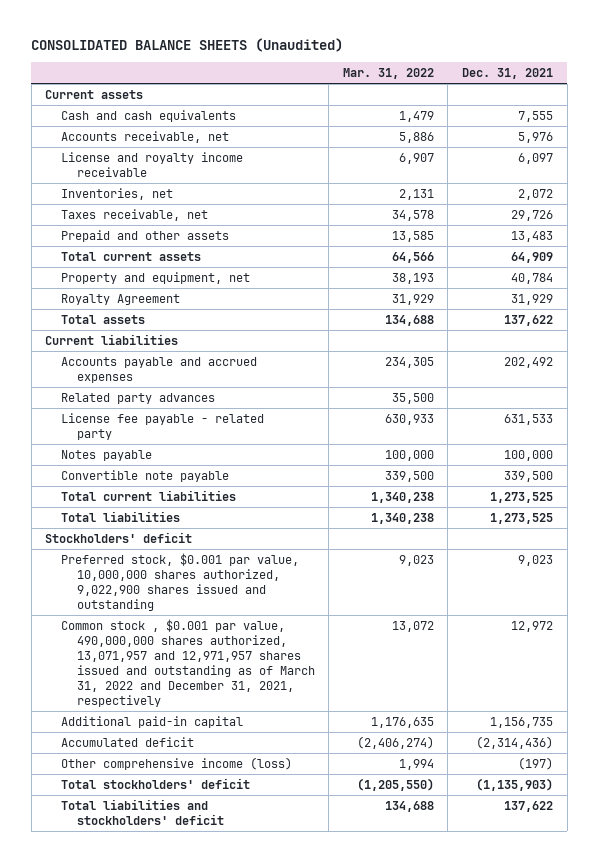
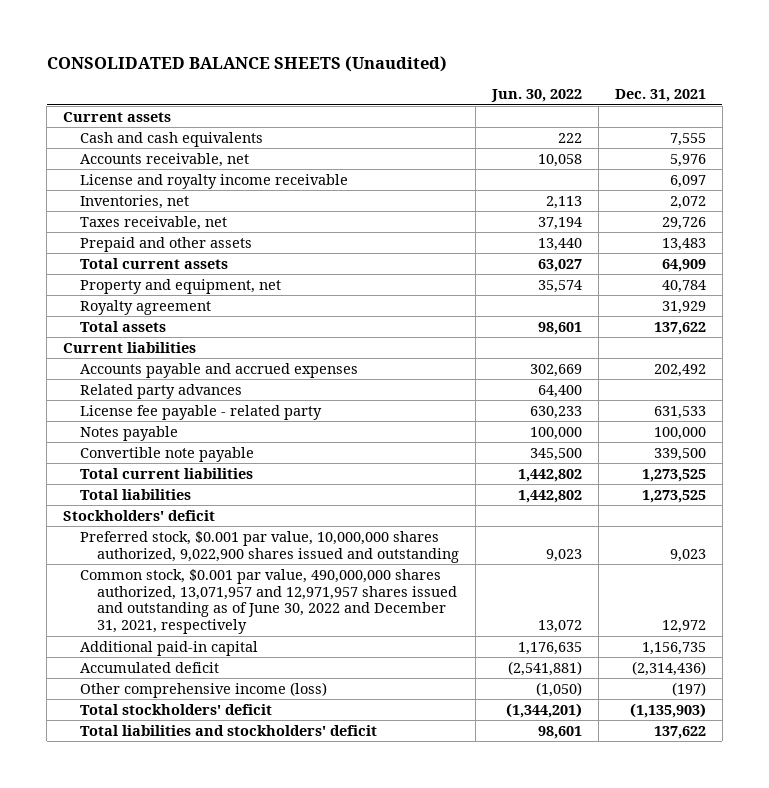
[342,68,434,80] Mar. 31, 2022 -> none
none -> [490,89,582,103] Jun. 30, 2022
[60,293,180,305] Royalty Agreement -> [79,299,211,315] Royalty agreement
[60,618,315,707] Common stock , $0.001 par value, 490,000,000 shares authorized, 13,071,957 and 12,971,957 shares issued and outstanding as of March 31, 2022 and December 31, 2021, respectively -> [79,568,457,635] Common stock, $0.001 par value, 490,000,000 shares authorized, 13,071,957 and 12,971,957 shares issued and outstanding as of June 30, 2022 and December 31, 2021, respectively

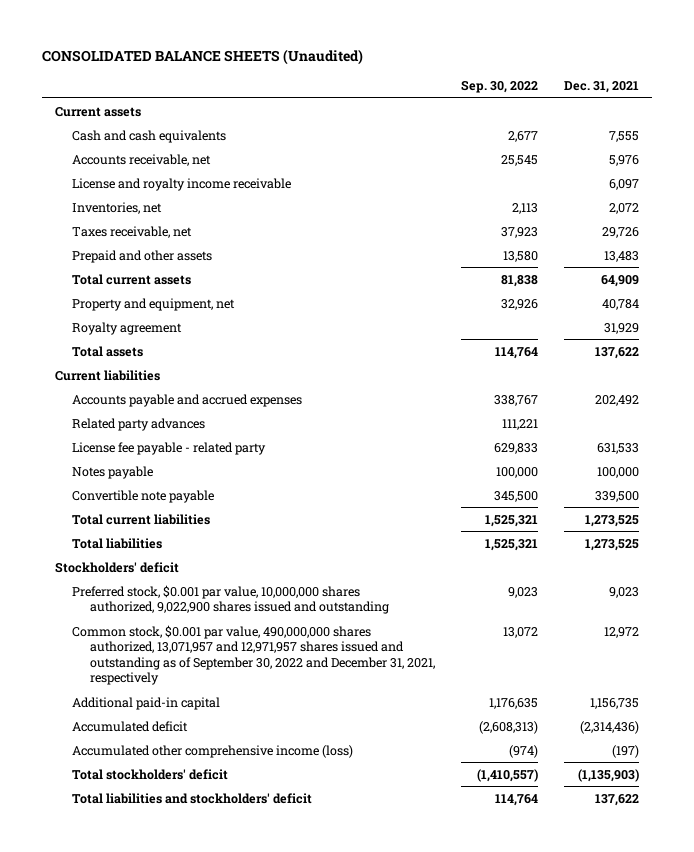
[490,89,582,103] Jun. 30, 2022 -> none
none -> [461,80,539,94] Sep. 30, 2022
[79,568,457,635] Common stock, $0.001 par value, 490,000,000 shares authorized, 13,071,957 and 12,971,957 shares issued and outstanding as of June 30, 2022 and December 31, 2021, respectively -> [72,624,436,685] Common stock, $0.001 par value, 490,000,000 shares authorized, 13,071,957 and 12,971,957 shares issued and outstanding as of September 30, 2022 and December 31, 2021, respectively
[79,681,327,698] Other comprehensive income (loss) -> [72,744,354,758] Accumulated other comprehensive income (loss)

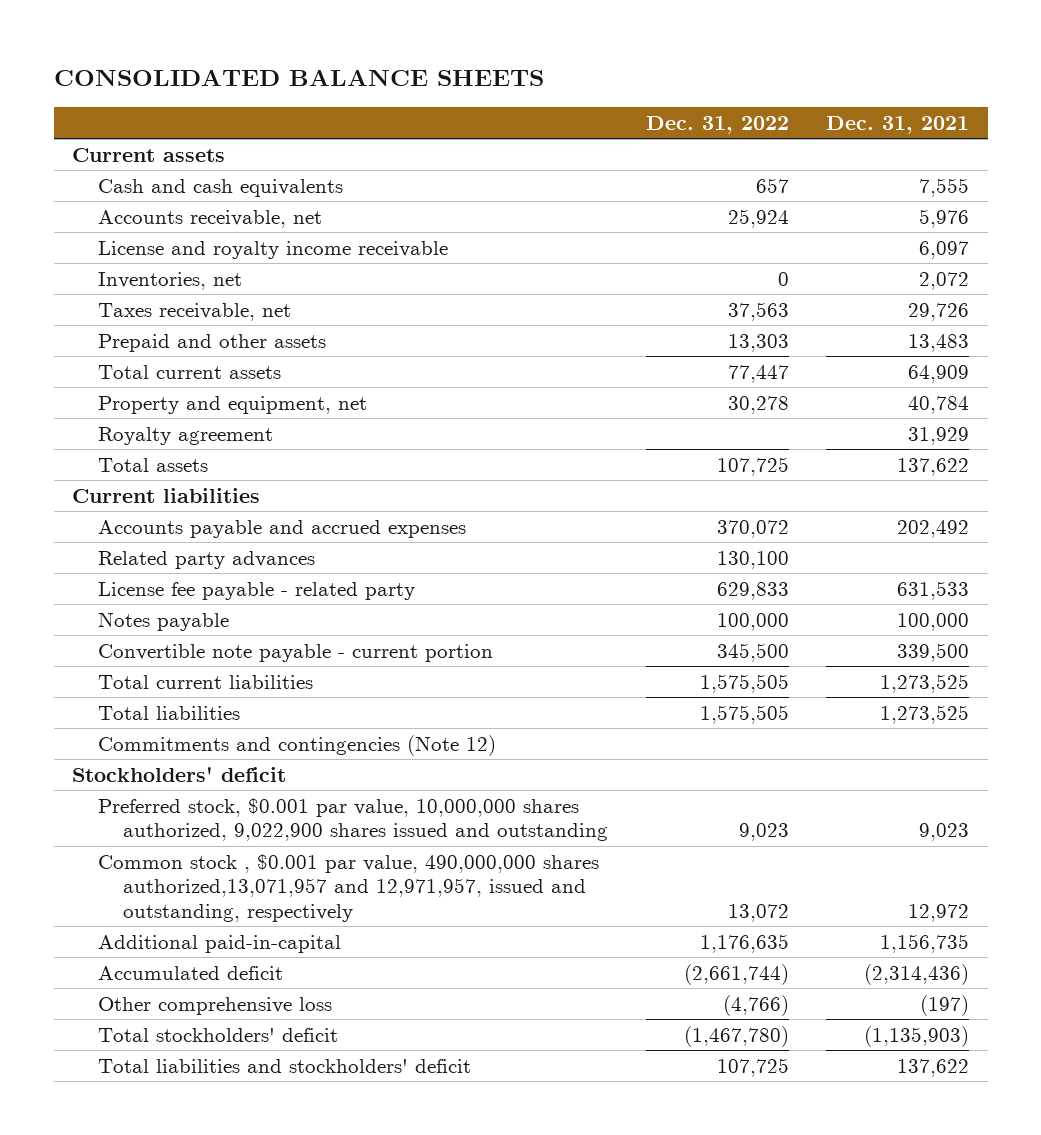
[41,49,363,66] CONSOLIDATED BALANCE SHEETS (Unaudited) -> [53,69,544,87] CONSOLIDATED BALANCE SHEETS
[461,80,539,94] Sep. 30, 2022 -> none
none -> [645,116,789,135] Dec. 31, 2022
[72,489,215,503] Convertible note payable -> [97,643,493,662] Convertible note payable - current portion
none -> [97,734,496,756] Commitments and contingencies (Note 12)
[72,624,436,685] Common stock, $0.001 par value, 490,000,000 shares authorized, 13,071,957 and 12,971,957 shares issued and outstanding as of September 30, 2022 and December 31, 2021, respectively -> [97,853,599,923] Common stock , $0.001 par value, 490,000,000 shares authorized,13,071,957 and 12,971,957, issued and outstanding, respectively
[72,696,221,710] Additional paid-in capital -> [97,934,341,953] Additional paid-in-capital
[72,744,354,758] Accumulated other comprehensive income (loss) -> [97,996,332,1015] Other comprehensive loss

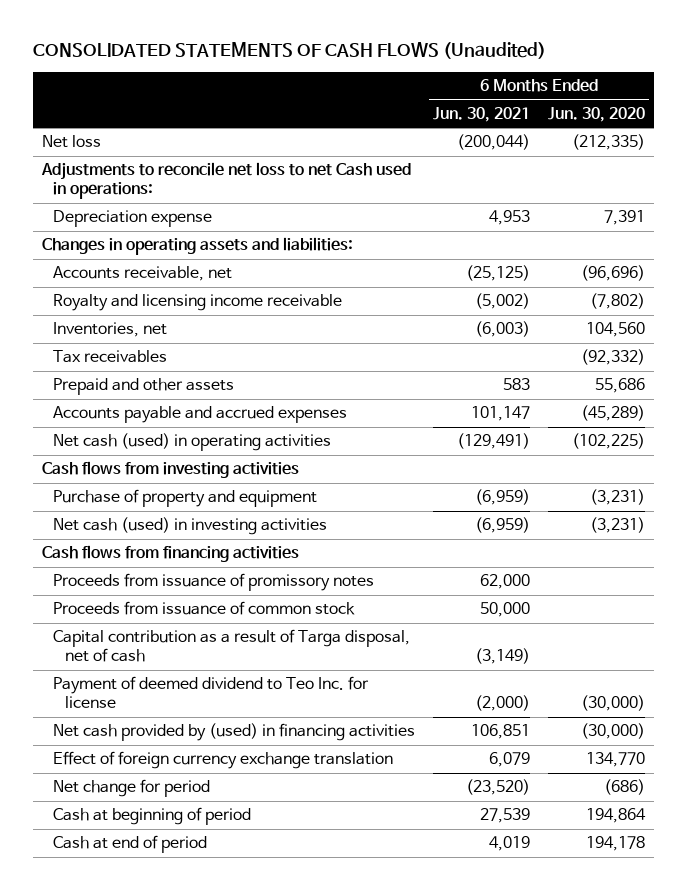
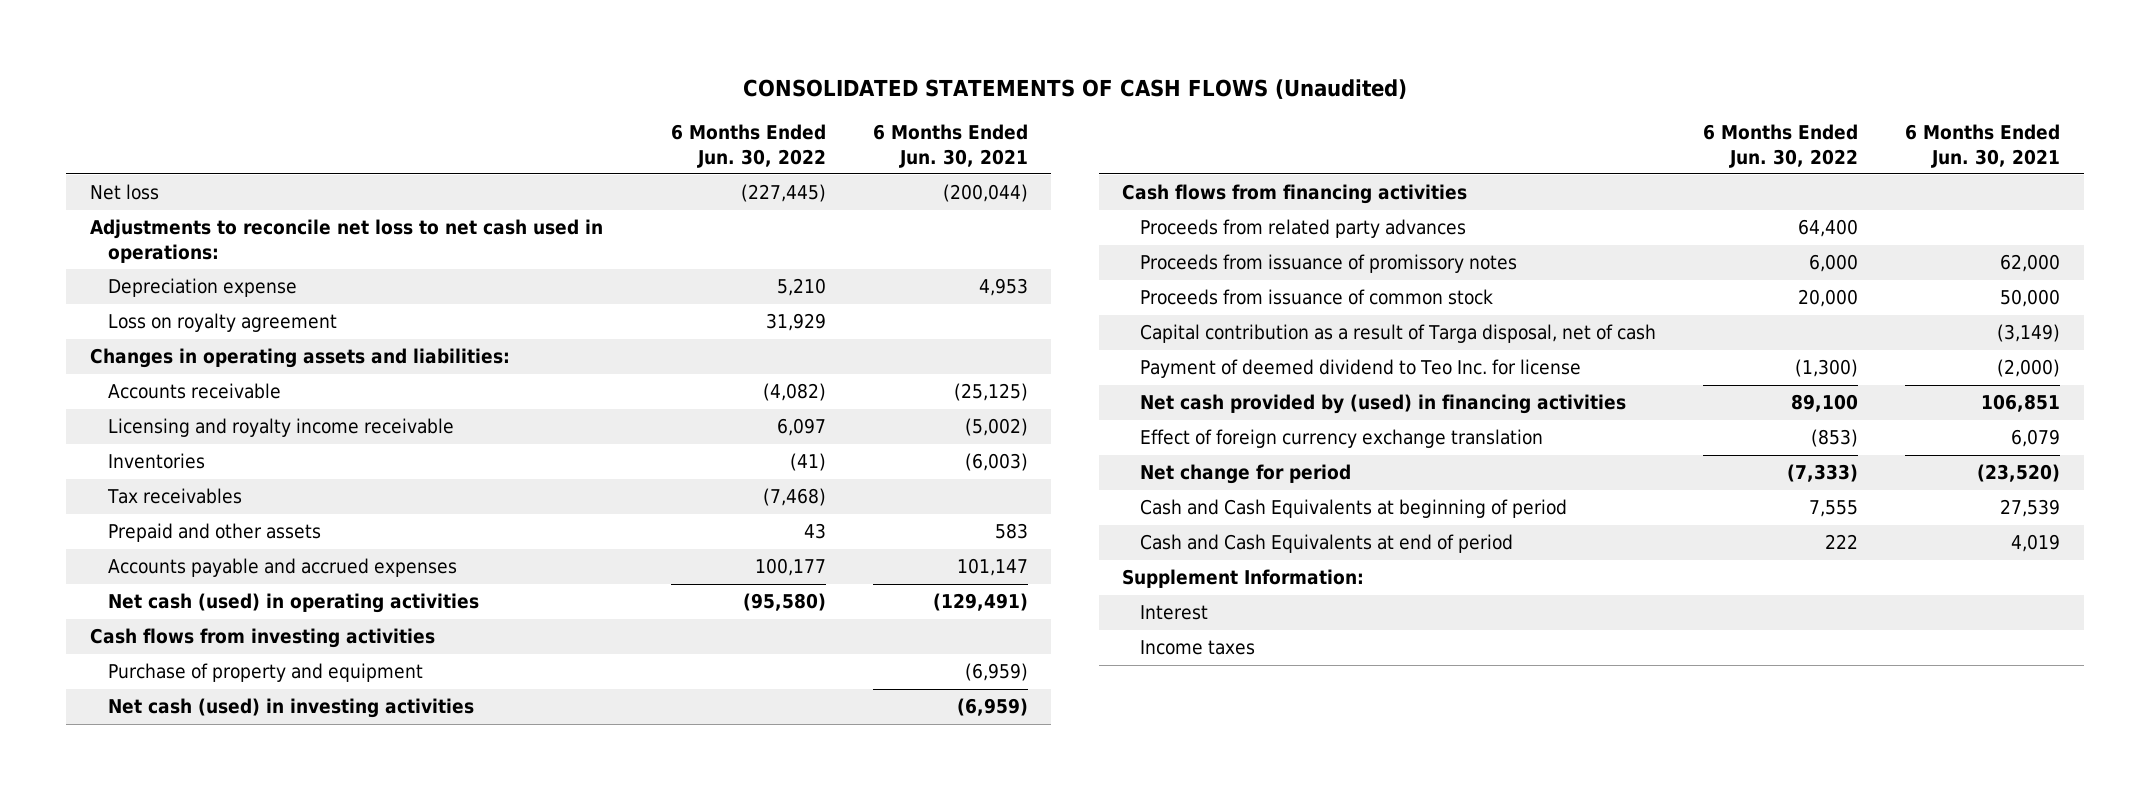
[547,106,645,122] Jun. 30, 2020 -> none
none -> [670,124,826,168] 6 Months Ended Jun. 30, 2022
[40,162,411,200] Adjustments to reconcile net loss to net Cash used in operations: -> [89,219,603,263] Adjustments to reconcile net loss to net cash used in operations:
none -> [107,313,337,333] Loss on royalty agreement
[53,266,233,282] Accounts receivable, net -> [107,383,281,400] Accounts receivable
[53,294,343,312] Royalty and licensing income receivable -> [107,418,454,438] Licensing and royalty income receivable
[53,322,168,338] Inventories, net -> [107,453,205,470] Inventories
none -> [1140,219,1467,239] Proceeds from related party advances
[53,807,252,826] Cash at beginning of period -> [1140,499,1568,519] Cash and Cash Equivalents at beginning of period
[53,835,208,854] Cash at end of period -> [1140,534,1514,554] Cash and Cash Equivalents at end of period
none -> [1122,569,1365,589] Supplement Information:
none -> [1140,605,1209,621] Interest
none -> [1140,640,1256,656] Income taxes

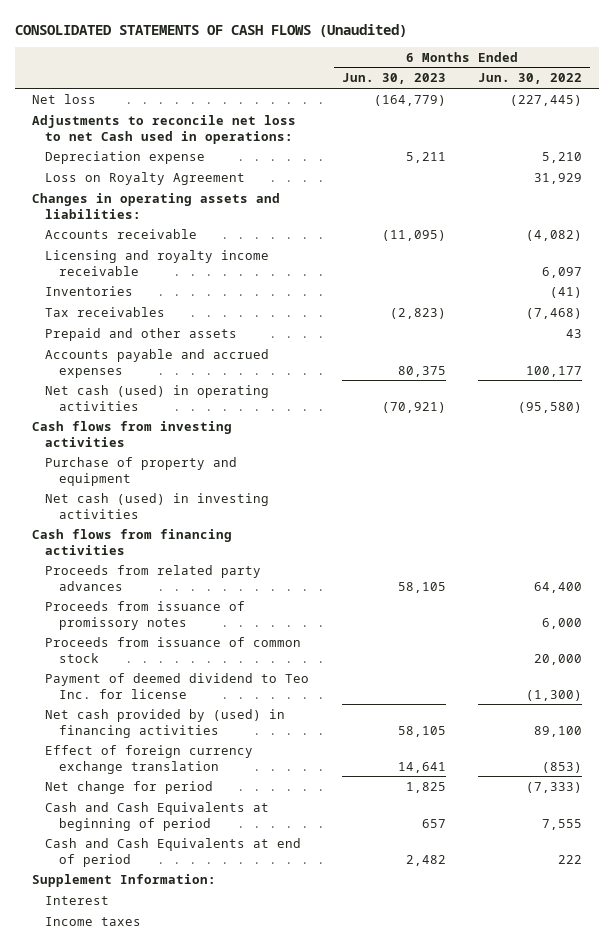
[872,124,1028,168] 6 Months Ended Jun. 30, 2021 -> none
none -> [341,73,446,85] Jun. 30, 2023
[89,219,603,263] Adjustments to reconcile net loss to net cash used in operations: -> [31,114,296,144] Adjustments to reconcile net loss to net Cash used in operations:
[107,313,337,333] Loss on royalty agreement -> [45,171,246,185] Loss on Royalty Agreement
[1140,324,1657,344] Capital contribution as a result of Targa disposal, net of cash -> none

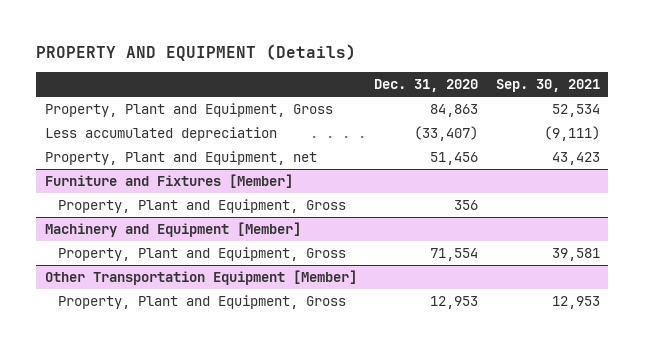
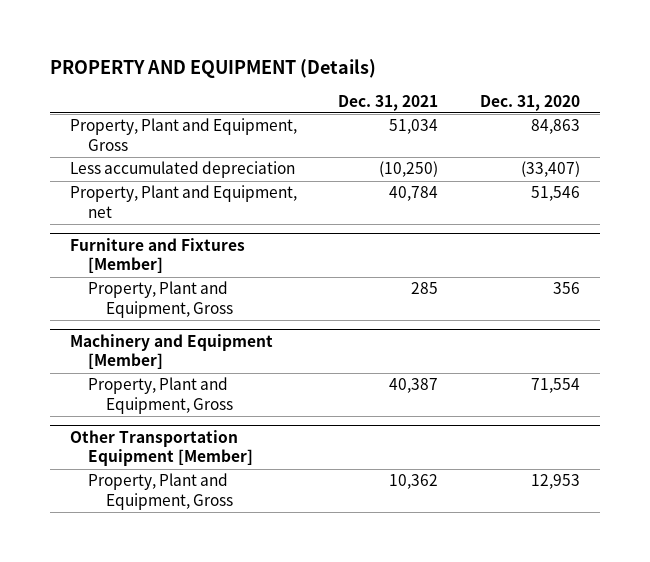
[495,79,600,93] Sep. 30, 2021 -> none
none -> [338,94,439,111] Dec. 31, 2021
[430,152,479,166] 51,456 -> [530,186,580,202] 51,546

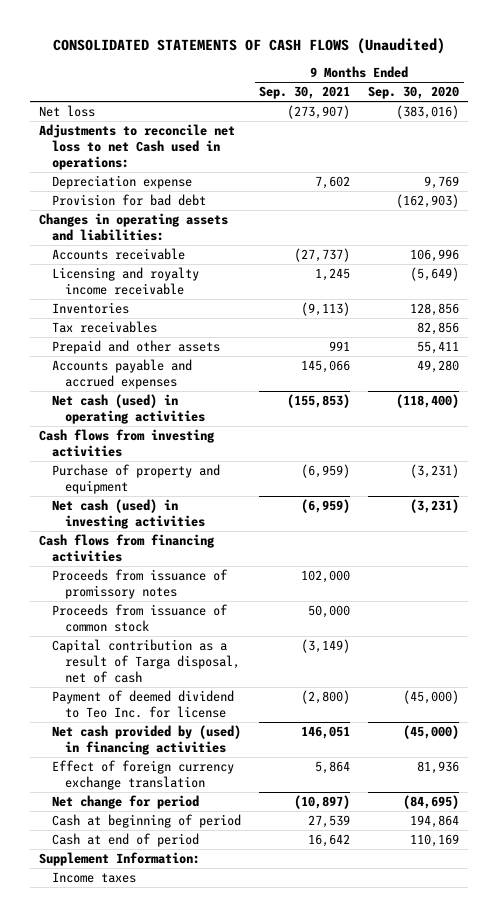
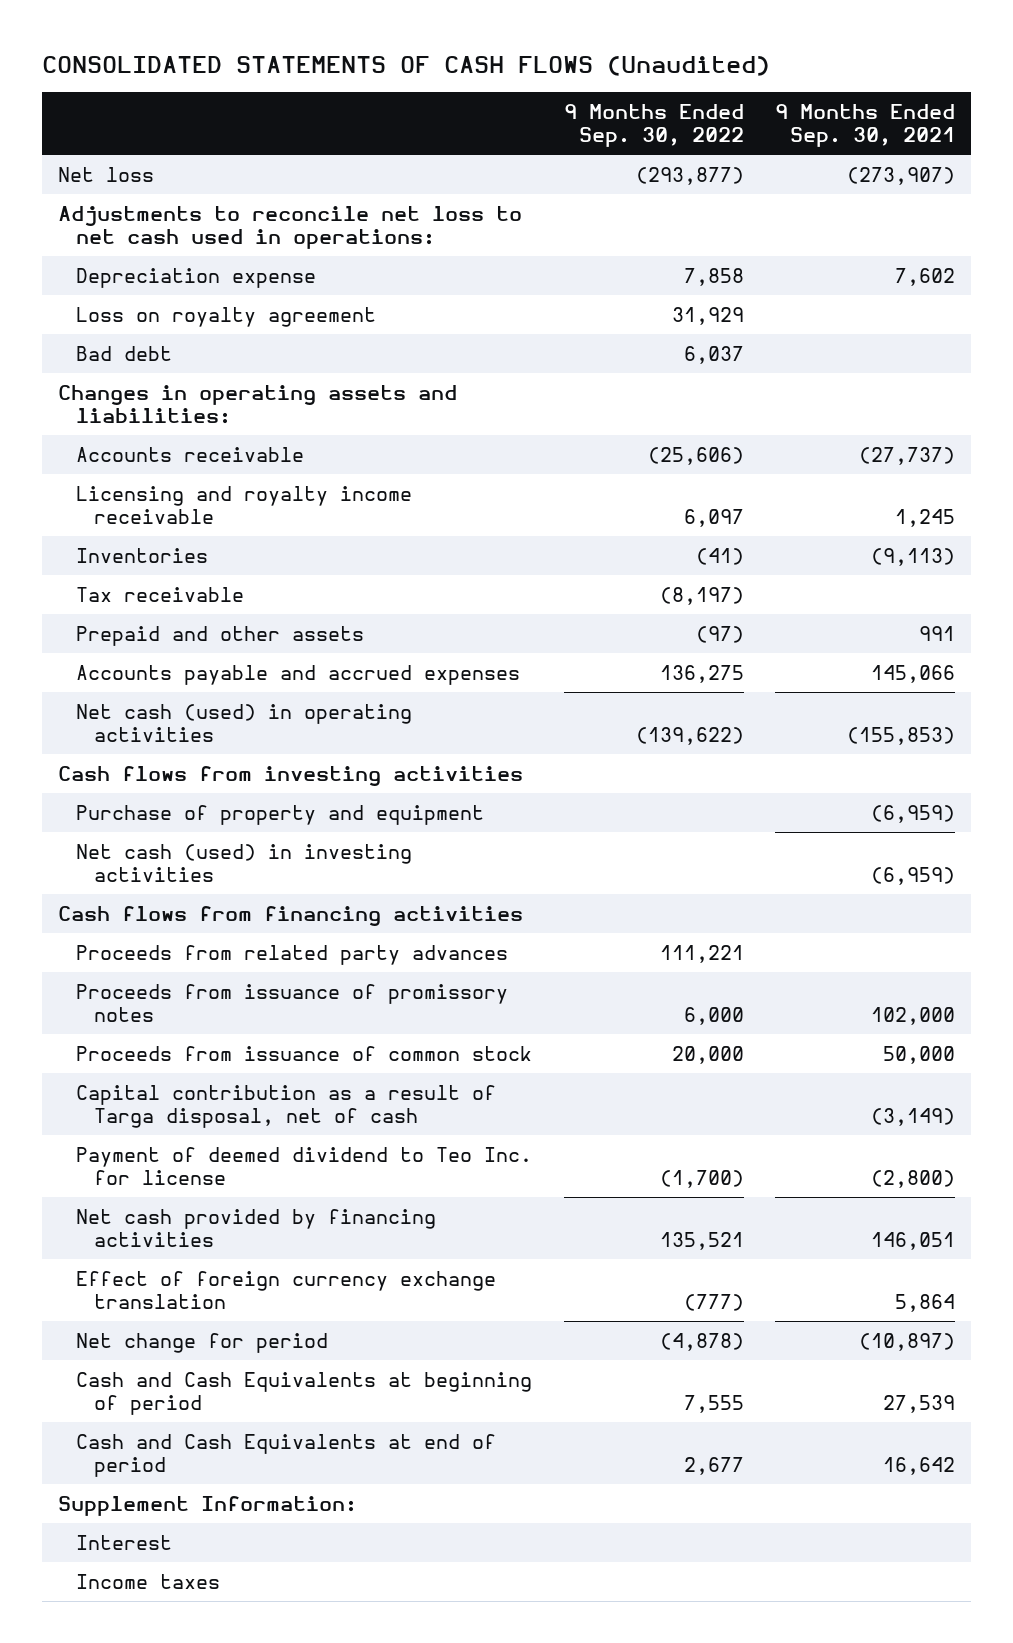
[368,86,460,100] Sep. 30, 2020 -> none
none -> [563,103,744,148] 9 Months Ended Sep. 30, 2022
[39,124,236,170] Adjustments to reconcile net loss to net Cash used in operations: -> [58,205,523,250] Adjustments to reconcile net loss to net cash used in operations:
none -> [76,306,377,327] Loss on royalty agreement
[52,194,207,207] Provision for bad debt -> [76,345,173,361] Bad debt
[52,321,158,334] Tax receivables -> [76,586,245,602] Tax receivable
none -> [76,944,509,965] Proceeds from related party advances
[52,725,242,755] Net cash provided by (used) in financing activities -> [76,1208,437,1248] Net cash provided by financing activities
[52,814,242,829] Cash at beginning of period -> [76,1371,533,1416] Cash and Cash Equivalents at beginning of period
[52,833,200,848] Cash at end of period -> [76,1433,497,1478] Cash and Cash Equivalents at end of period
none -> [76,1534,173,1550] Interest

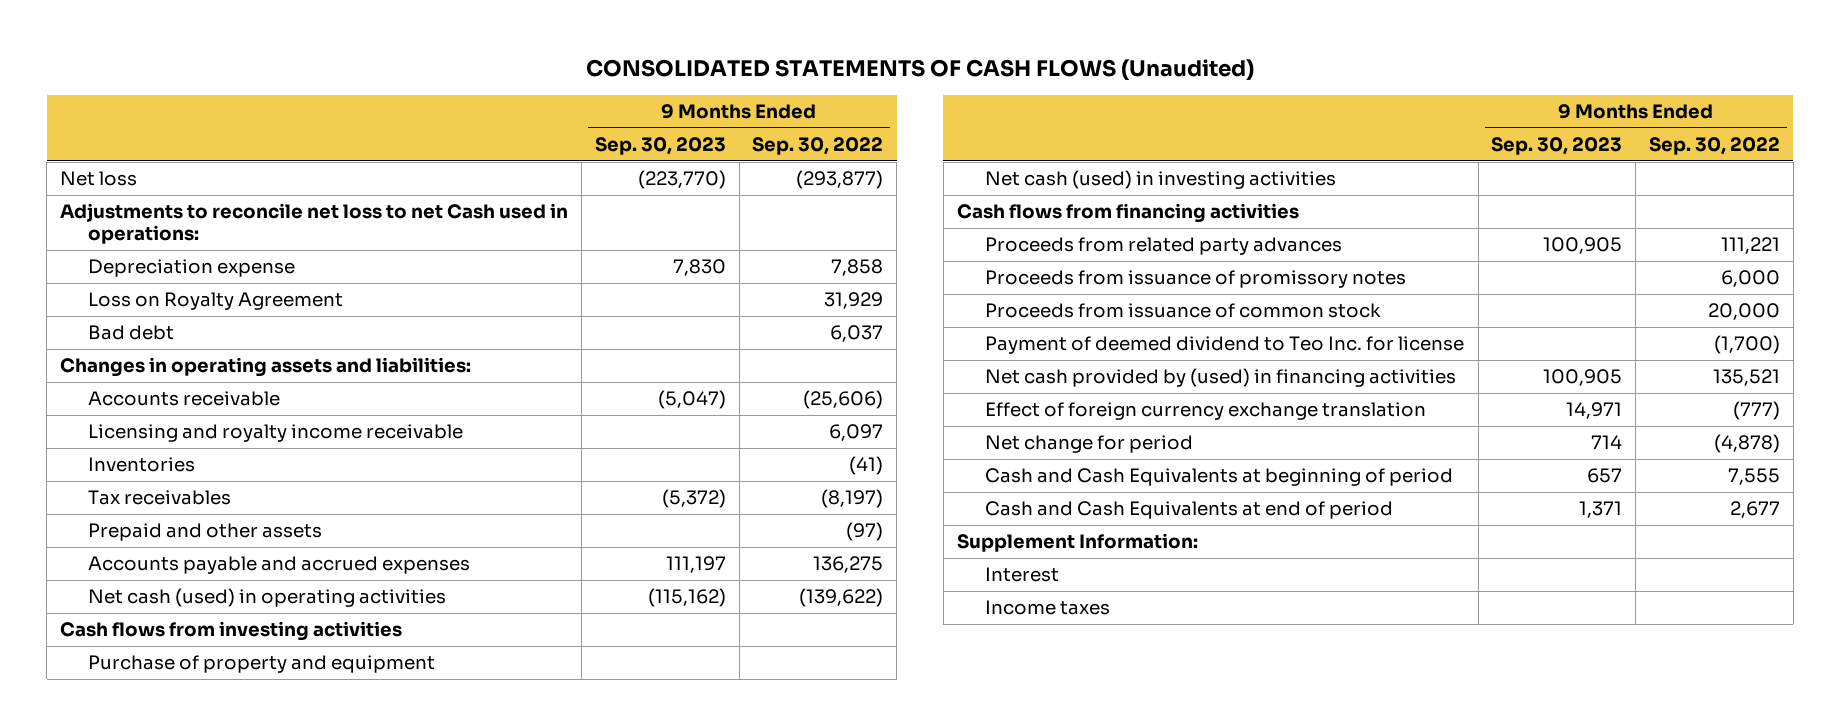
[775,103,956,148] 9 Months Ended Sep. 30, 2021 -> none
none -> [594,137,726,156] Sep. 30, 2023
[58,205,523,250] Adjustments to reconcile net loss to net cash used in operations: -> [60,203,569,245] Adjustments to reconcile net loss to net Cash used in operations:
[76,306,377,327] Loss on royalty agreement -> [88,292,344,311] Loss on Royalty Agreement
[76,586,245,602] Tax receivable -> [88,490,232,506] Tax receivables
[76,1084,497,1129] Capital contribution as a result of Targa disposal, net of cash -> none
[76,1208,437,1248] Net cash provided by financing activities -> [984,368,1456,388] Net cash provided by (used) in financing activities

